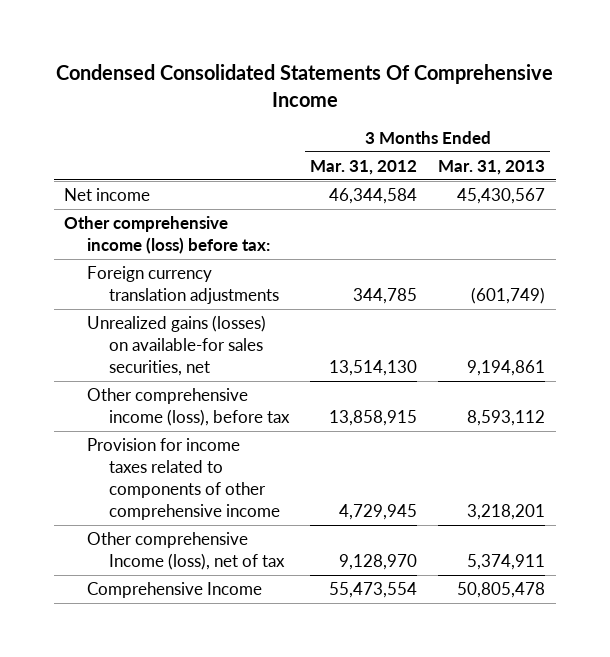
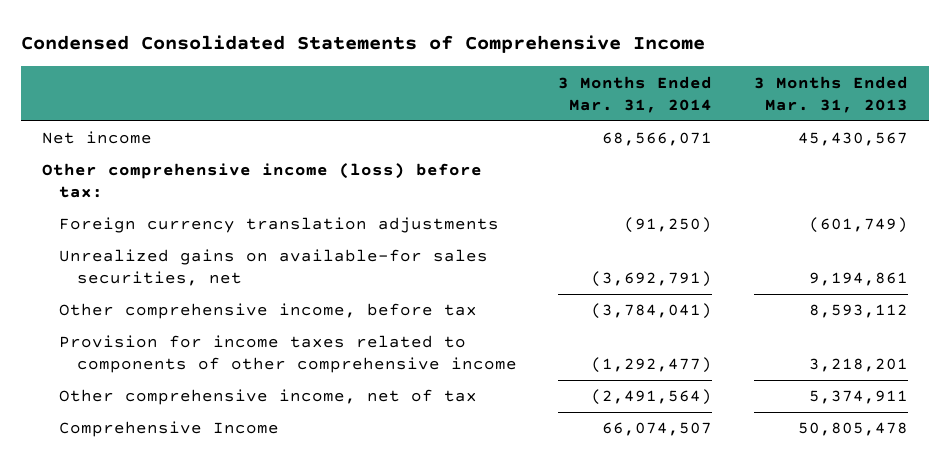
[55,64,553,107] Condensed Consolidated Statements Of Comprehensive Income -> [21,34,706,53] Condensed Consolidated Statements of Comprehensive Income
[310,159,418,175] Mar. 31, 2012 -> none
none -> [558,75,713,113] 3 Months Ended Mar. 31, 2014
[86,315,266,376] Unrealized gains (losses) on available-for sales securities, net -> [59,249,489,287] Unrealized gains on available-for sales securities, net
[86,388,291,427] Other comprehensive income (loss), before tax -> [59,303,478,320] Other comprehensive income, before tax
[86,532,286,571] Other comprehensive Income (loss), net of tax -> [59,389,478,406] Other comprehensive income, net of tax

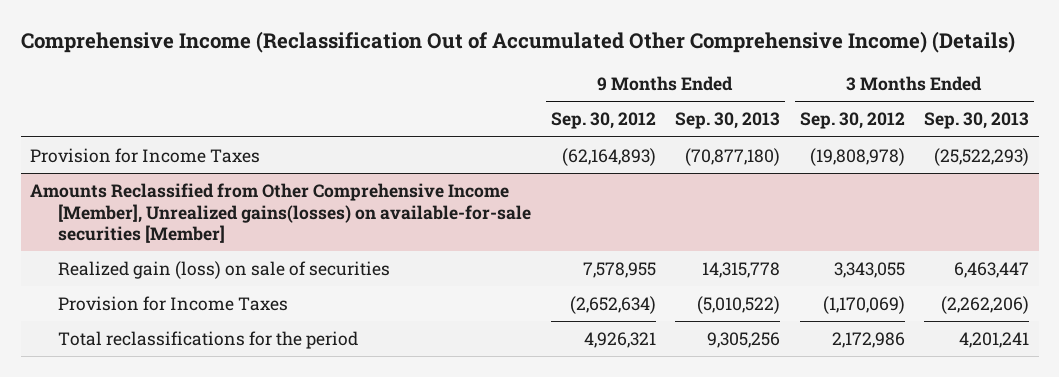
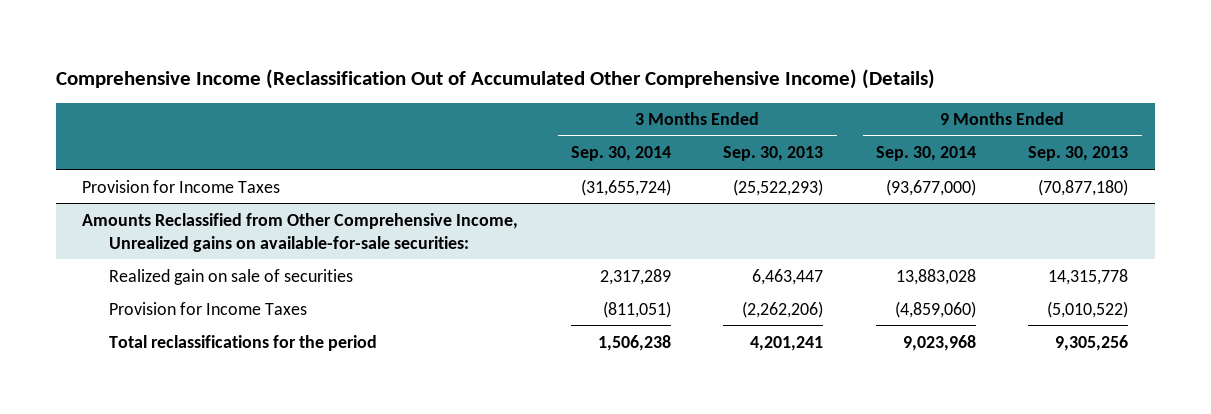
[550,112,656,130] Sep. 30, 2012 -> none
[799,112,905,130] Sep. 30, 2012 -> none
none -> [570,146,671,162] Sep. 30, 2014
none -> [875,146,976,162] Sep. 30, 2014
[30,183,532,244] Amounts Reclassified from Other Comprehensive Income [Member], Unrealized gains(losses) on available-for-sale securities [Member] -> [82,212,519,252] Amounts Reclassified from Other Comprehensive Income, Unrealized gains on available-for-sale securities:
[58,261,391,280] Realized gain (loss) on sale of securities -> [108,268,353,285] Realized gain on sale of securities

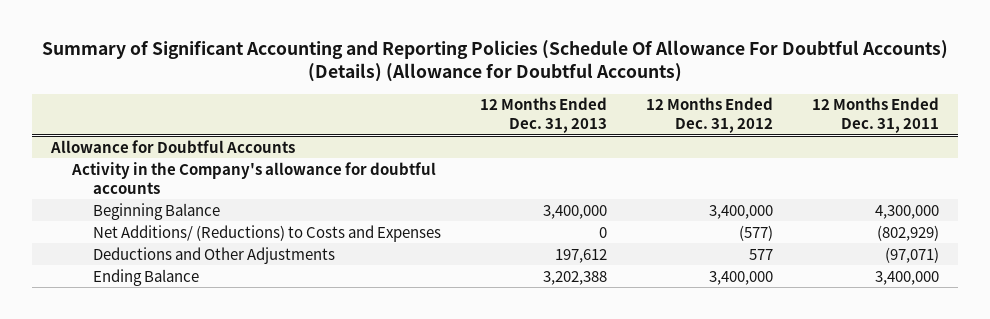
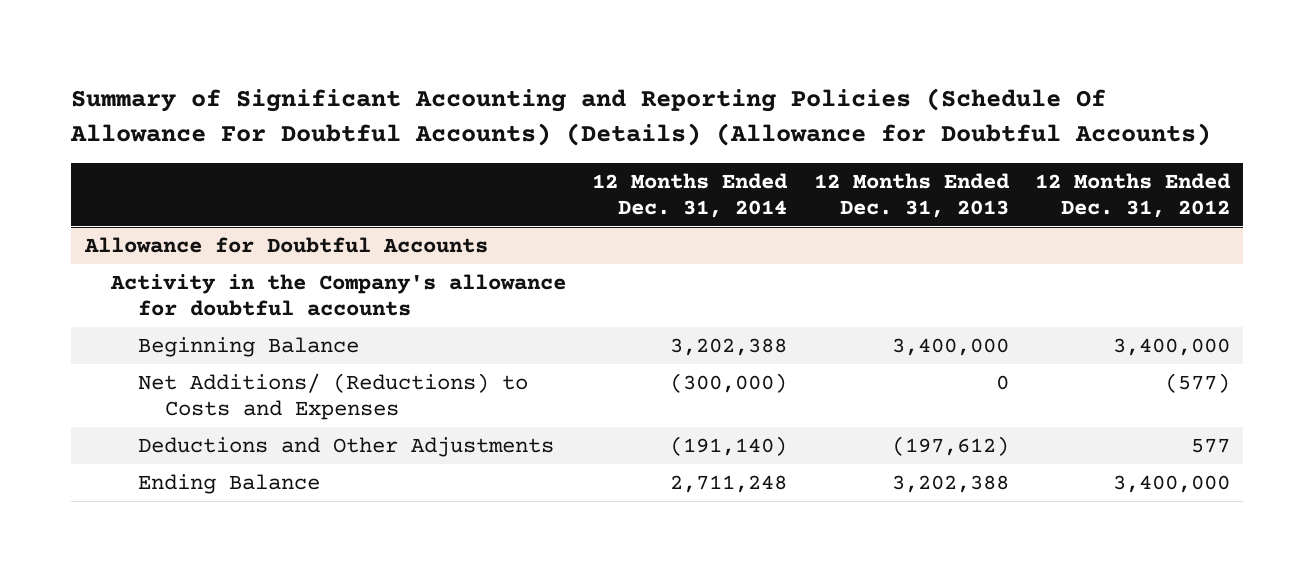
[811,97,939,134] 12 Months Ended Dec. 31, 2011 -> none
none -> [592,172,789,218] 12 Months Ended Dec. 31, 2014
[554,248,607,263] 197,612 -> [891,435,1009,456] (197,612)

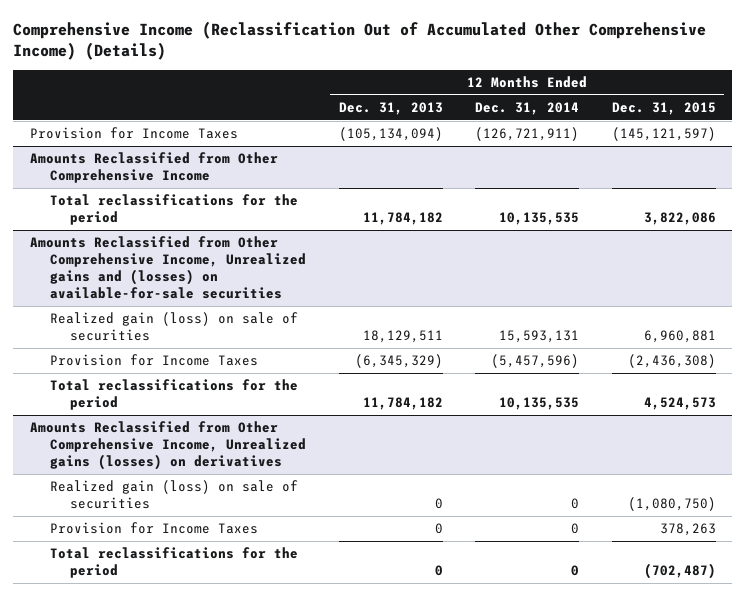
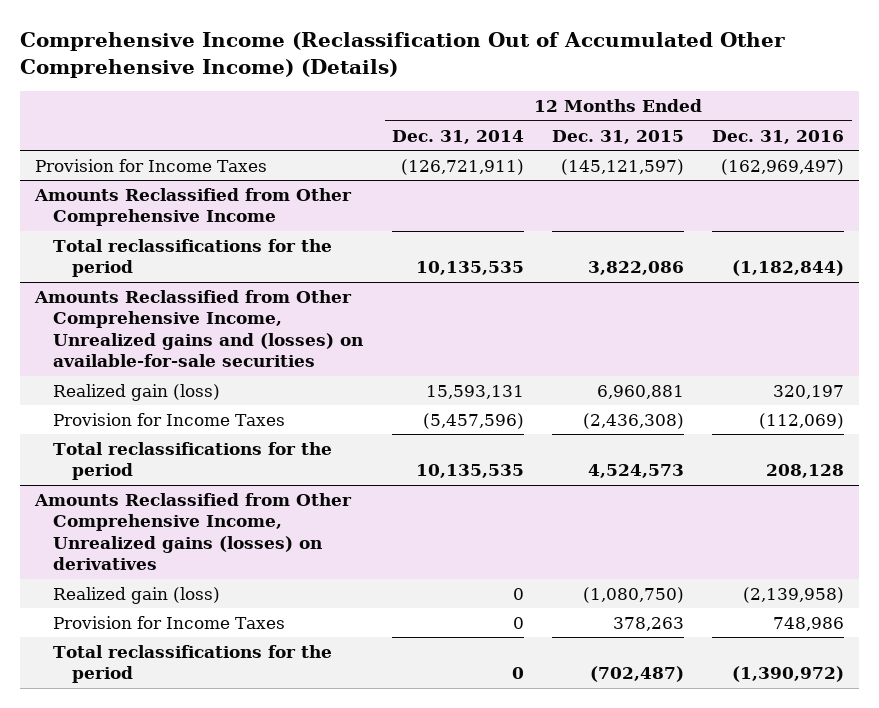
[338,102,443,116] Dec. 31, 2013 -> none
none -> [712,129,845,144] Dec. 31, 2016
[49,312,298,342] Realized gain (loss) on sale of securities -> [53,384,221,402] Realized gain (loss)
[49,480,298,510] Realized gain (loss) on sale of securities -> [53,587,221,605] Realized gain (loss)

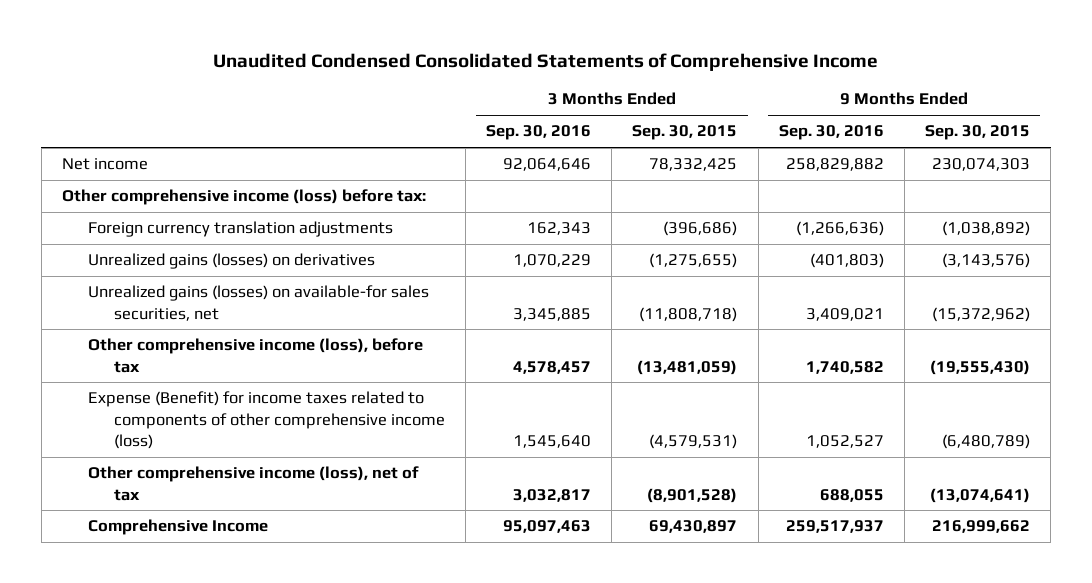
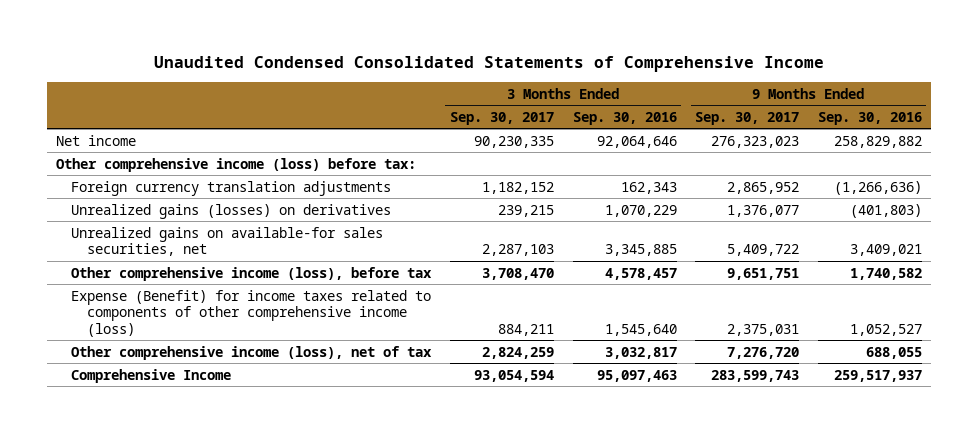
[632,125,738,141] Sep. 30, 2015 -> none
[925,125,1031,141] Sep. 30, 2015 -> none
none -> [449,111,554,125] Sep. 30, 2017
none -> [695,111,800,125] Sep. 30, 2017
[87,285,429,321] Unrealized gains (losses) on available-for sales securities, net -> [71,226,384,257] Unrealized gains on available-for sales securities, net

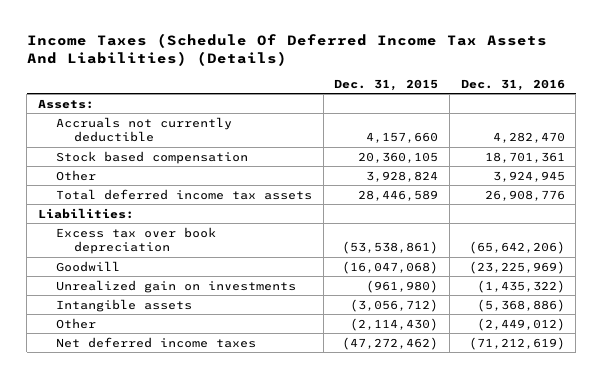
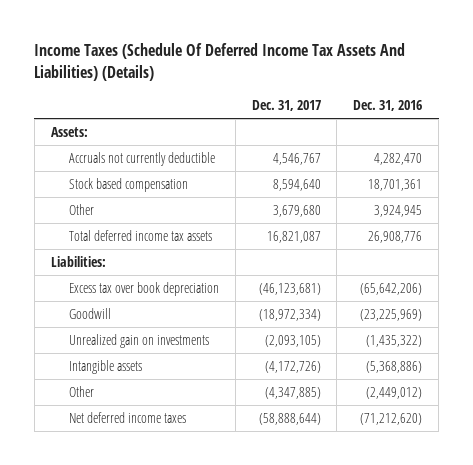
[334,78,439,91] Dec. 31, 2015 -> none
none -> [251,100,321,112] Dec. 31, 2017
[468,336,565,350] (71,212,619) -> [360,412,423,425] (71,212,620)

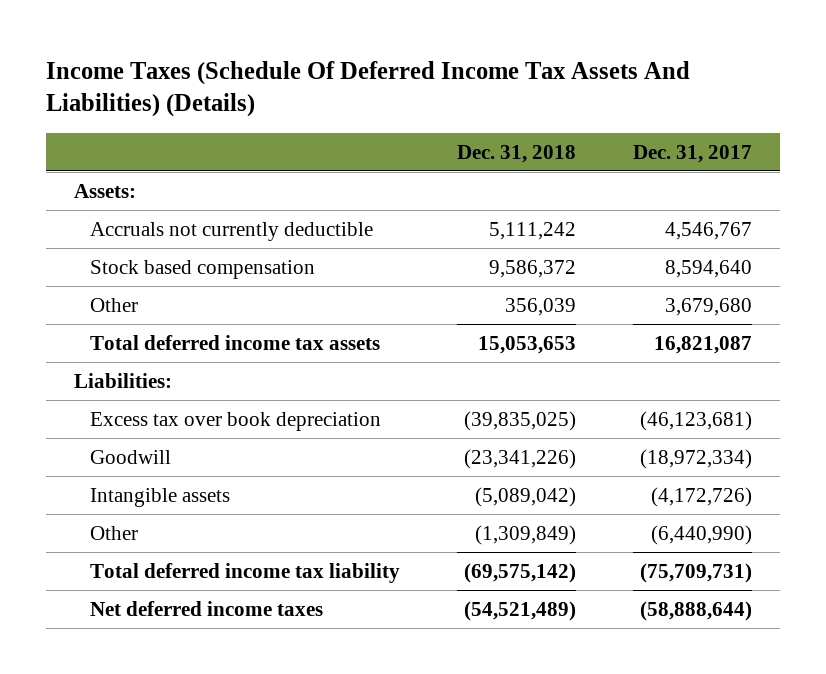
[353,100,423,112] Dec. 31, 2016 -> none
none -> [456,144,576,163] Dec. 31, 2018
[68,333,209,348] Unrealized gain on investments -> none
[264,386,321,399] (4,347,885) -> [650,524,752,545] (6,440,990)
none -> [90,562,401,583] Total deferred income tax liability

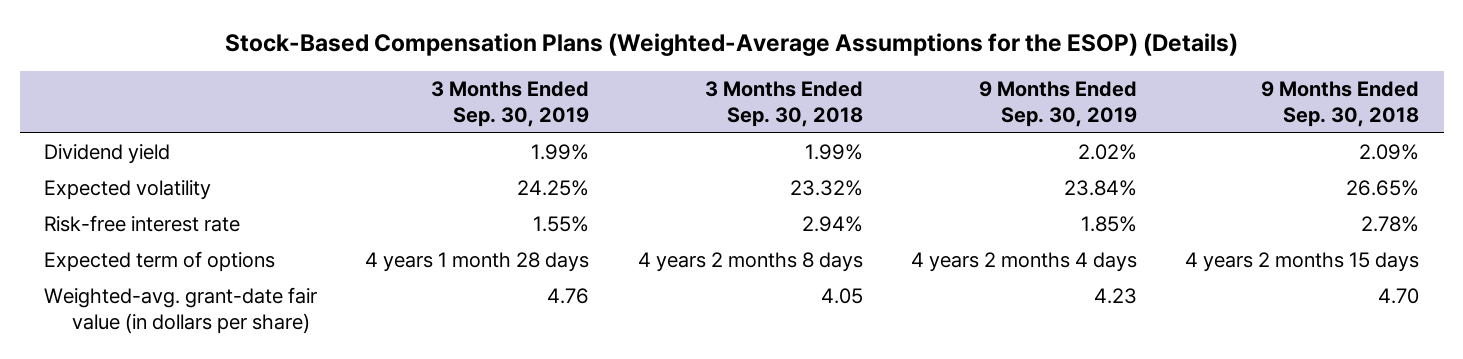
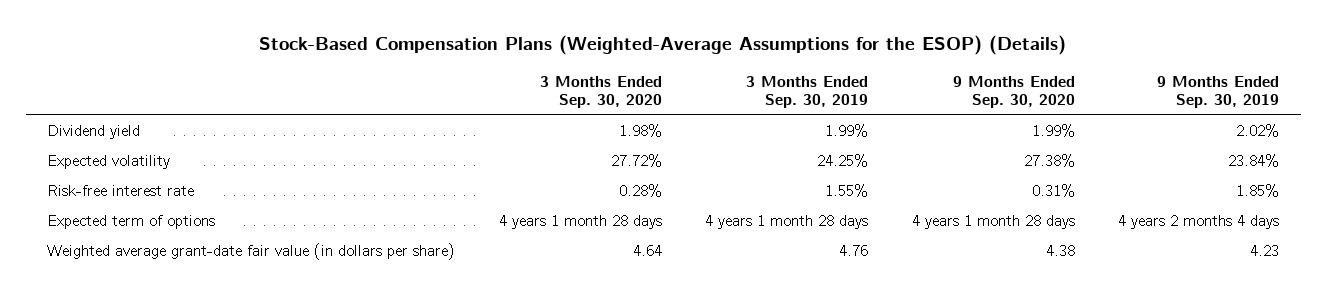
[704,81,863,127] 3 Months Ended Sep. 30, 2018 -> none
[1261,81,1420,127] 9 Months Ended Sep. 30, 2018 -> none
none -> [539,75,662,109] 3 Months Ended Sep. 30, 2020
none -> [952,75,1075,109] 9 Months Ended Sep. 30, 2020
[43,287,317,334] Weighted-avg. grant-date fair value (in dollars per share) -> [47,243,456,261] Weighted average grant-date fair value (in dollars per share)

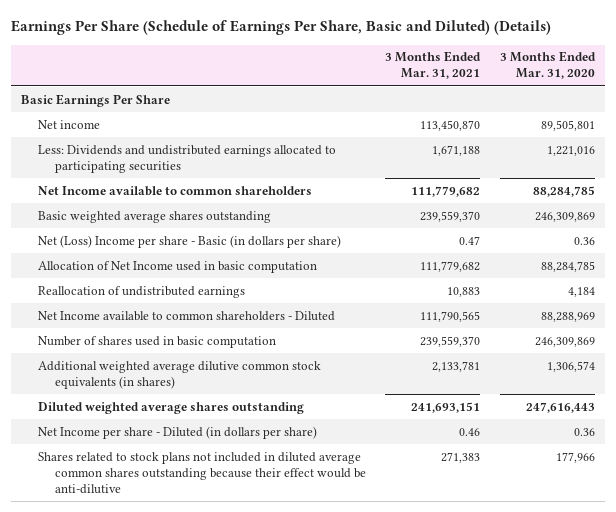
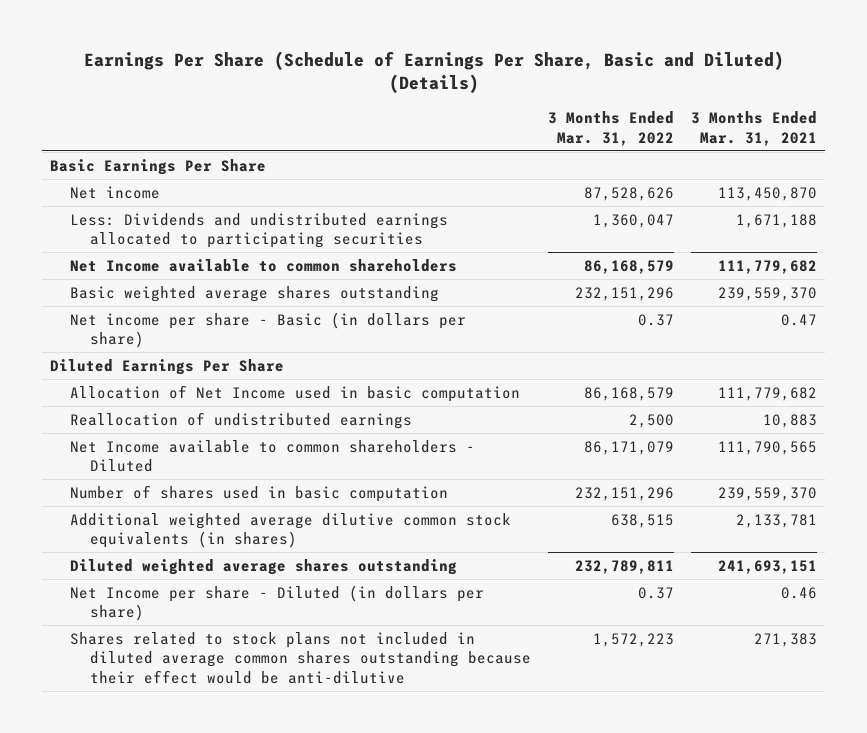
[499,51,596,80] 3 Months Ended Mar. 31, 2020 -> none
none -> [547,111,674,146] 3 Months Ended Mar. 31, 2022
[37,234,341,248] Net (Loss) Income per share - Basic (in dollars per share) -> [70,311,467,349] Net income per share - Basic (in dollars per share)
none -> [50,358,285,375] Diluted Earnings Per Share

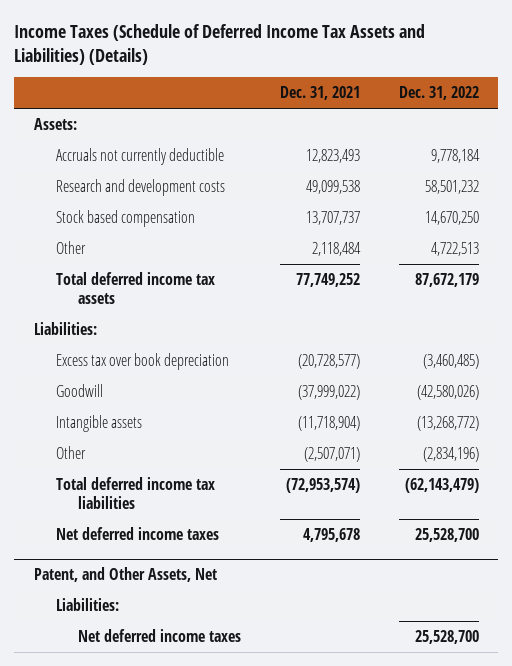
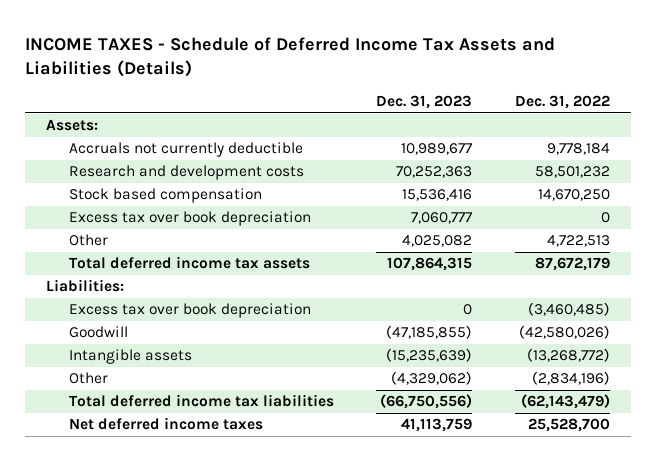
[14,24,426,65] Income Taxes (Schedule of Deferred Income Tax Assets and Liabilities) (Details) -> [25,36,556,77] INCOME TAXES - Schedule of Deferred Income Tax Assets and Liabilities (Details)
[279,86,360,101] Dec. 31, 2021 -> none
none -> [376,94,473,109] Dec. 31, 2023
none -> [68,211,311,227] Excess tax over book depreciation
[33,567,217,583] Patent, and Other Assets, Net -> none
[55,597,119,611] Liabilities: -> none
[77,628,241,642] Net deferred income taxes -> none

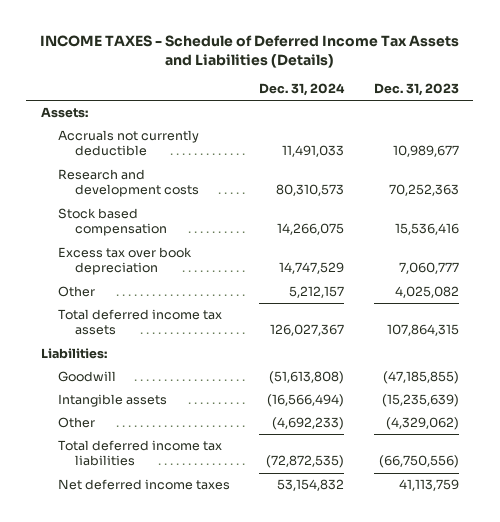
[514,94,610,109] Dec. 31, 2022 -> none
none -> [259,83,346,97] Dec. 31, 2024
[68,303,311,319] Excess tax over book depreciation -> none

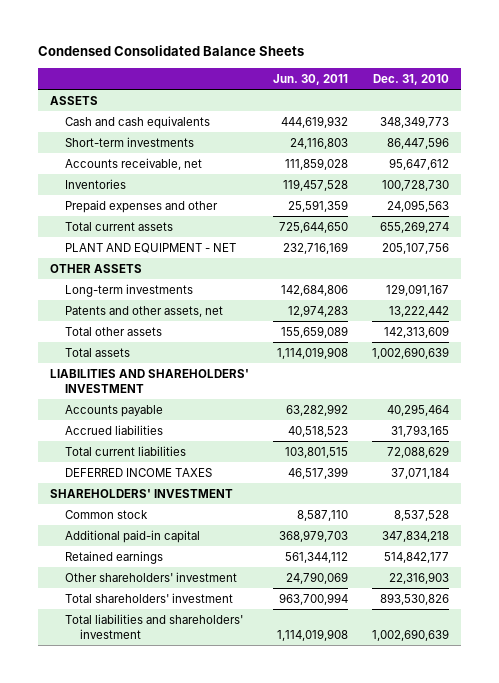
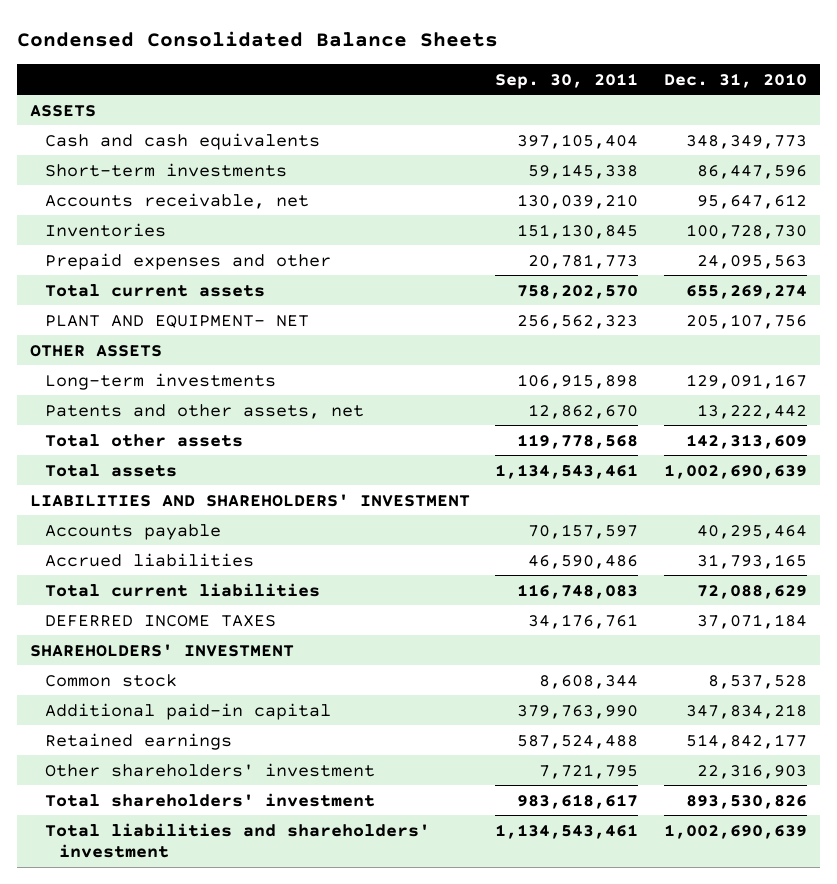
[272,73,348,85] Jun. 30, 2011 -> none
none -> [495,72,639,89] Sep. 30, 2011
[65,242,237,253] PLANT AND EQUIPMENT - NET -> [44,314,309,328] PLANT AND EQUIPMENT- NET

